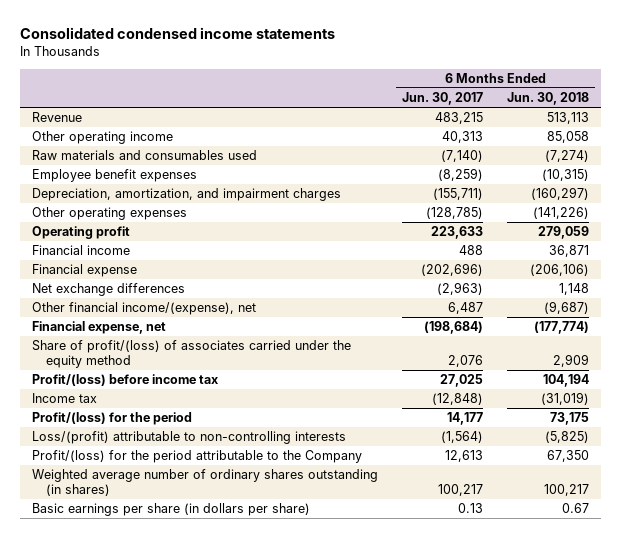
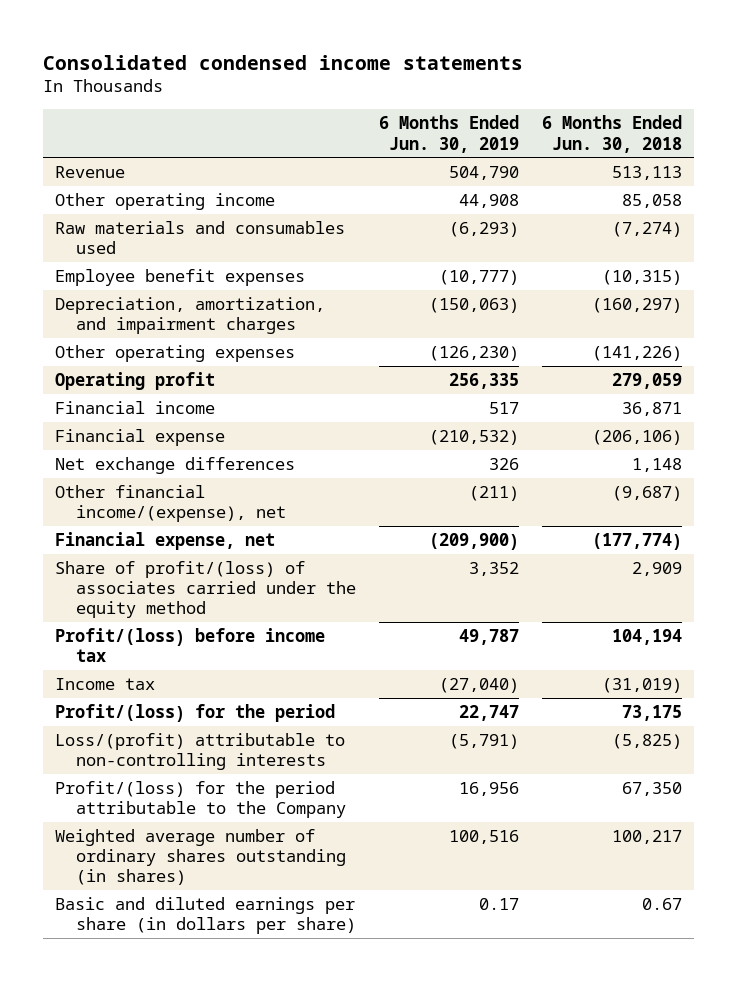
[402,92,484,106] Jun. 30, 2017 -> none
none -> [378,115,519,153] 6 Months Ended Jun. 30, 2019
[31,503,310,517] Basic earnings per share (in dollars per share) -> [54,896,356,935] Basic and diluted earnings per share (in dollars per share)

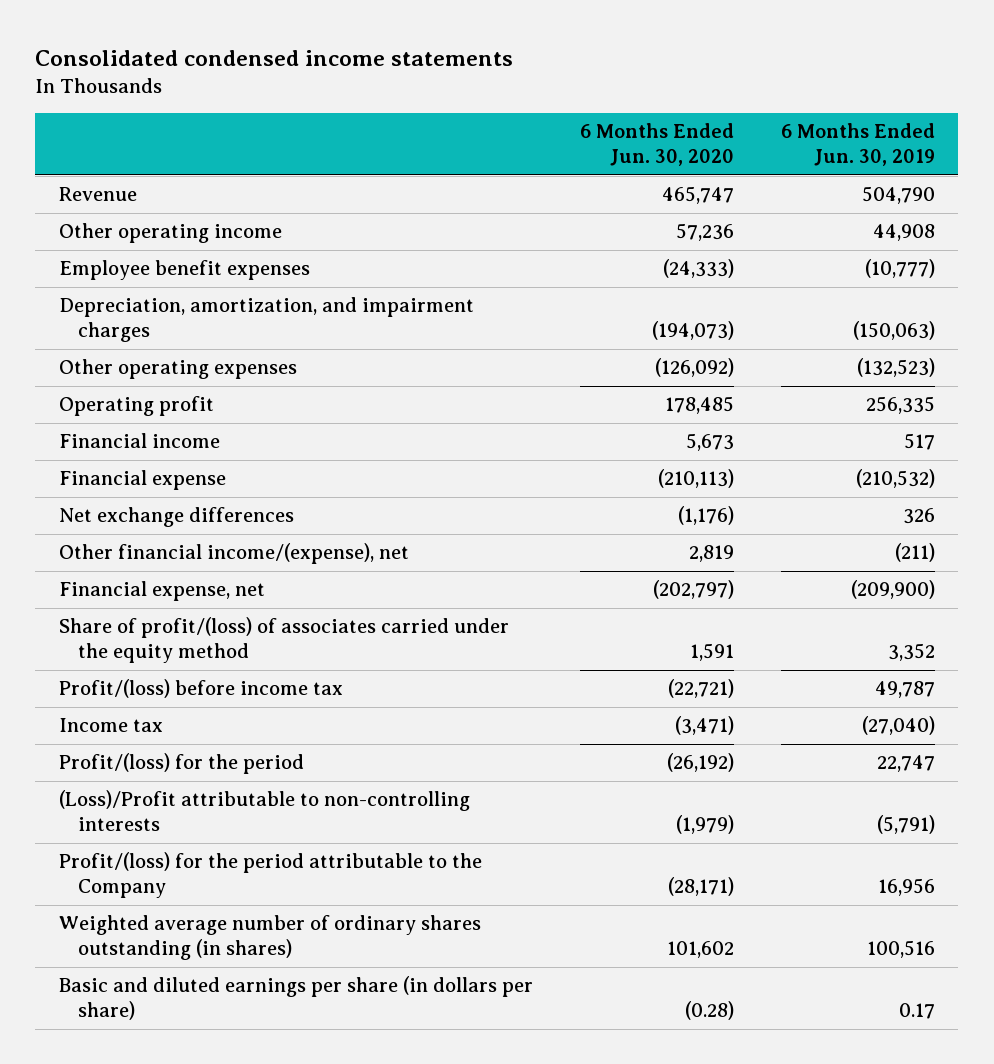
[542,115,683,153] 6 Months Ended Jun. 30, 2018 -> none
none -> [579,123,734,166] 6 Months Ended Jun. 30, 2020
[54,220,345,255] Raw materials and consumables used -> none
[428,345,519,361] (126,230) -> [856,358,935,378] (132,523)
[54,732,345,771] Loss/(profit) attributable to non-controlling interests -> [58,790,470,832] (Loss)/Profit attributable to non-controlling interests

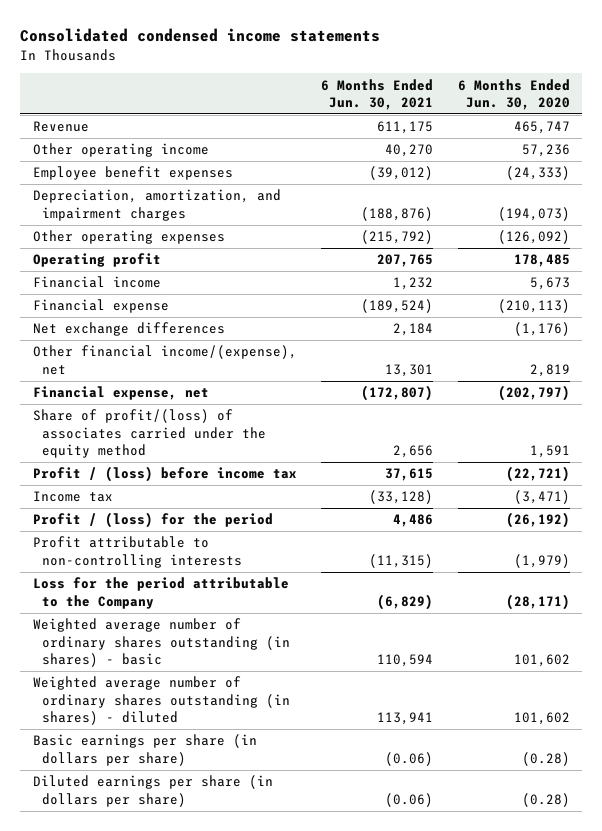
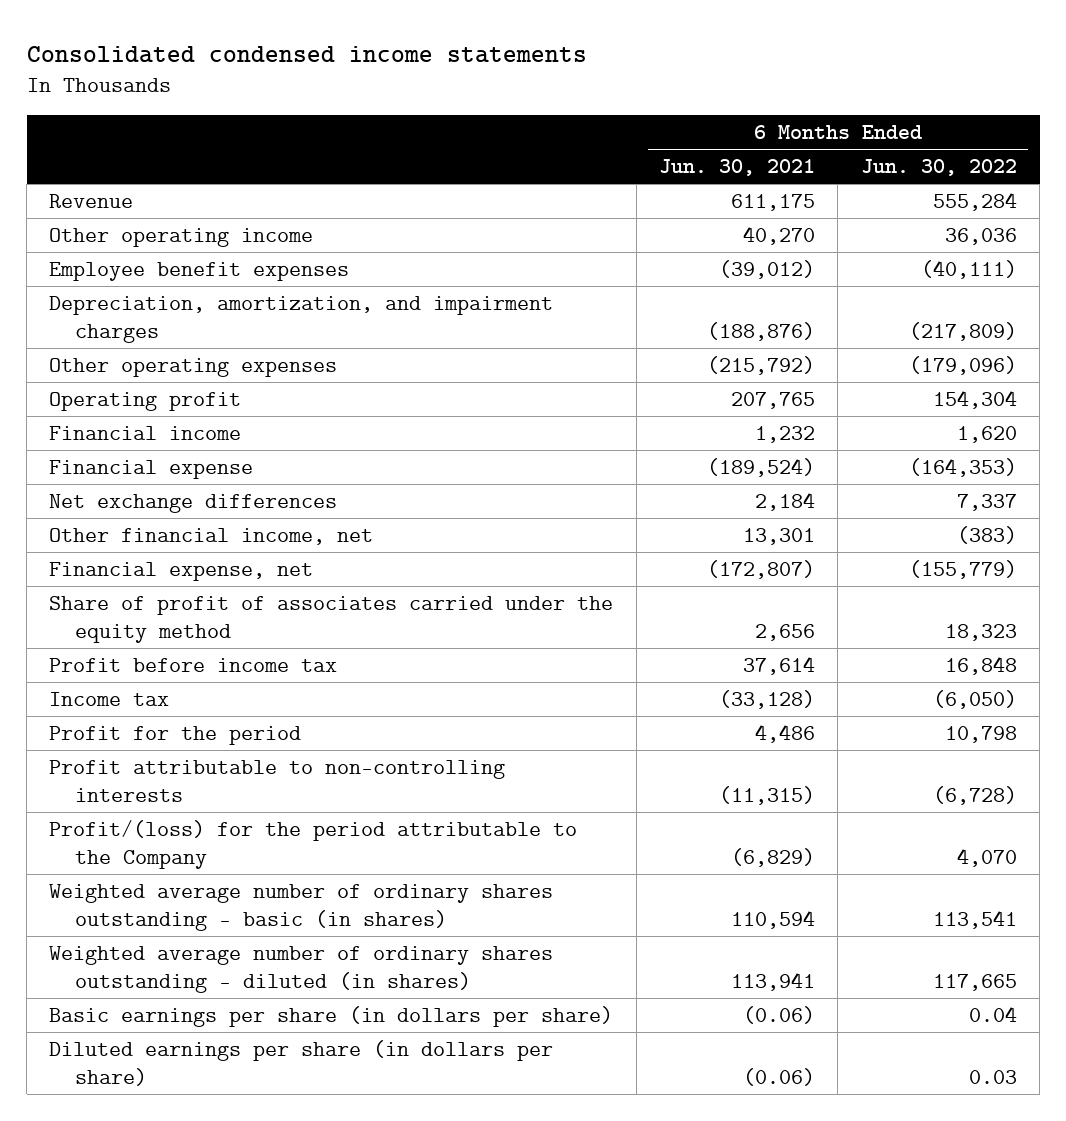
[457,78,570,110] 6 Months Ended Jun. 30, 2020 -> none
none -> [860,159,1017,177] Jun. 30, 2022
[32,345,297,375] Other financial income/(expense), net -> [49,527,374,545] Other financial income, net
[32,409,267,459] Share of profit/(loss) of associates carried under the equity method -> [49,595,614,643] Share of profit of associates carried under the equity method
[32,466,297,483] Profit / (loss) before income tax -> [49,657,338,672] Profit before income tax
[385,468,434,482] 37,615 -> [743,655,816,675] 37,614
[32,512,273,529] Profit / (loss) for the period -> [49,725,302,745] Profit for the period
[32,577,289,609] Loss for the period attributable to the Company -> [49,819,578,869] Profit/(loss) for the period attributable to the Company
[32,618,291,668] Weighted average number of ordinary shares outstanding (in shares) - basic -> [49,883,554,931] Weighted average number of ordinary shares outstanding - basic (in shares)
[32,676,291,726] Weighted average number of ordinary shares outstanding (in shares) - diluted -> [49,945,554,993] Weighted average number of ordinary shares outstanding - diluted (in shares)

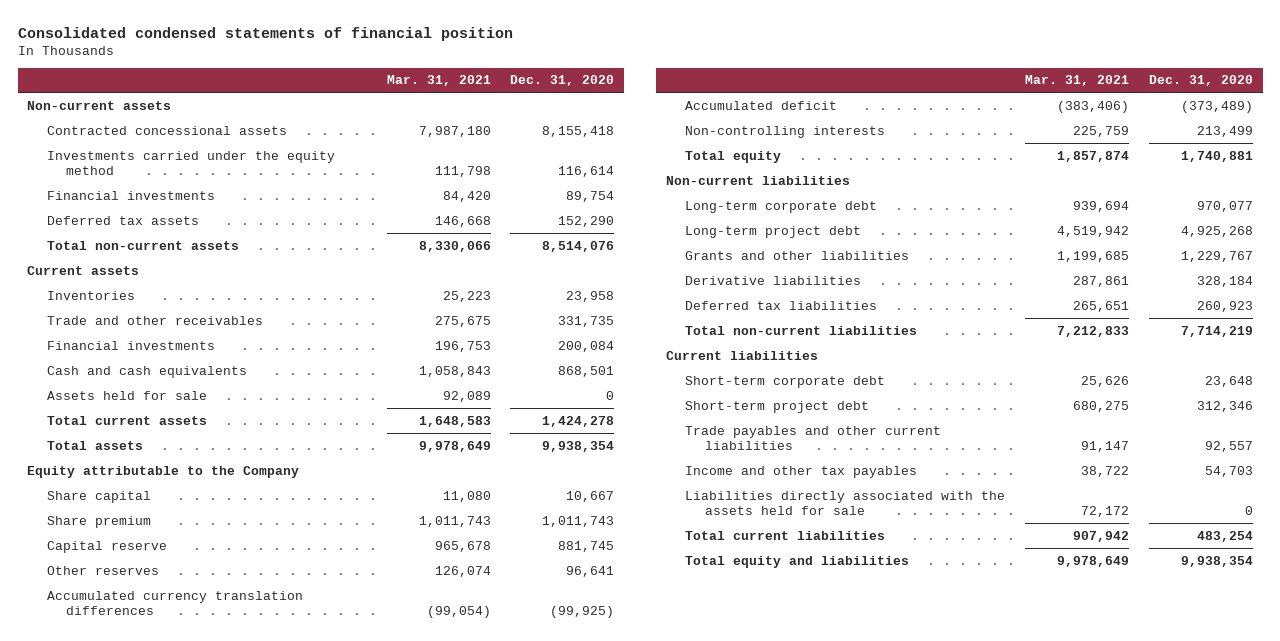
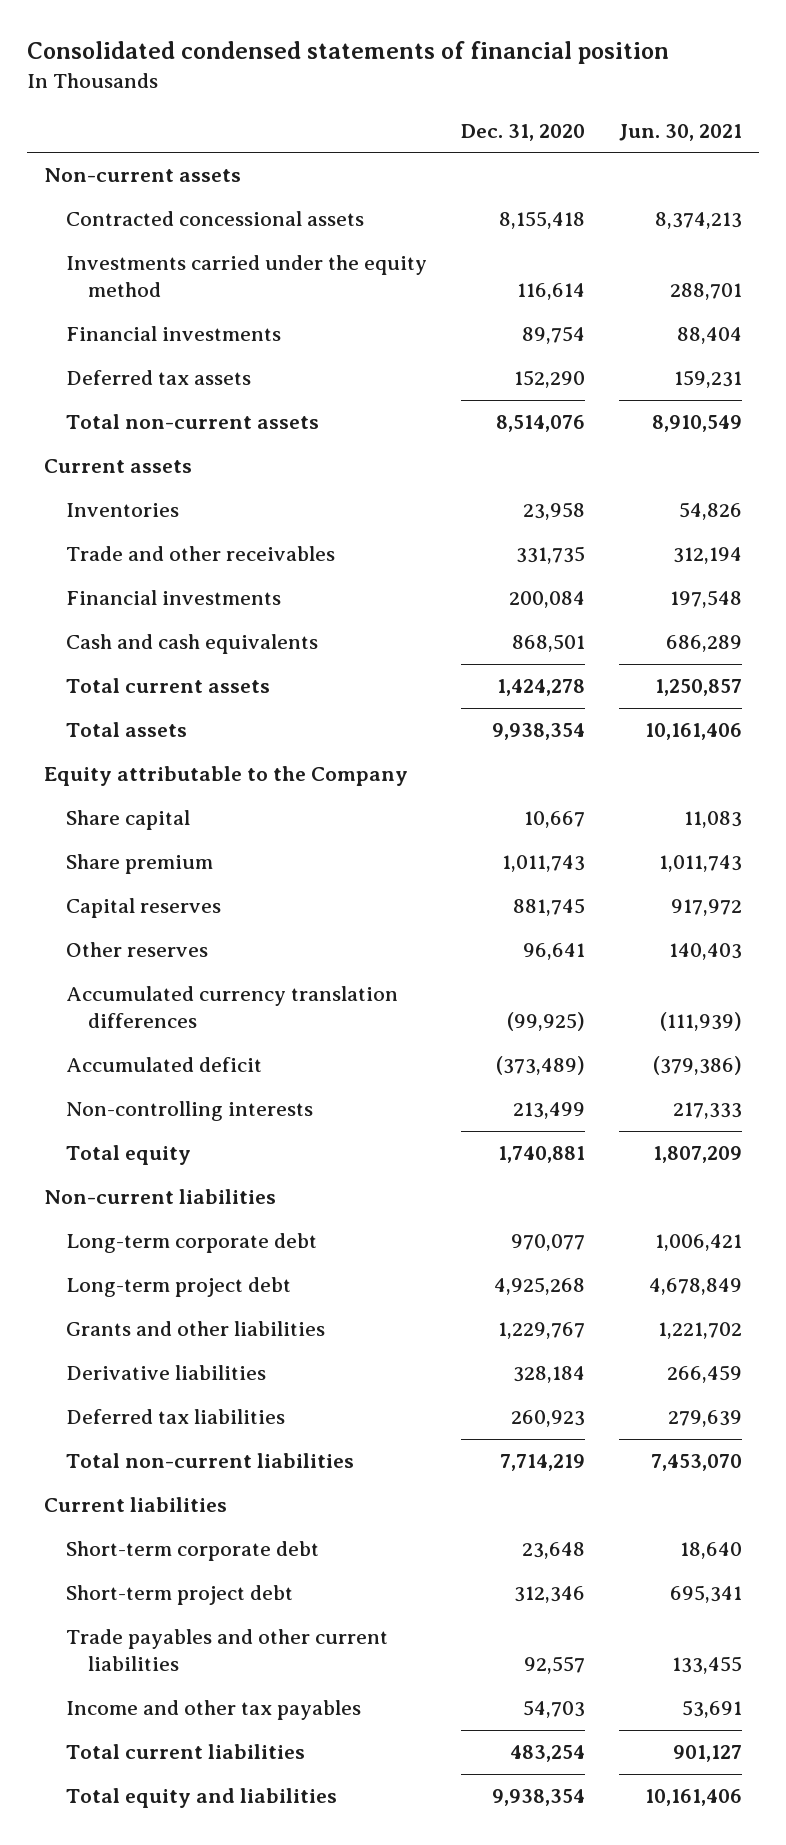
[386,75,491,87] Mar. 31, 2021 -> none
none -> [618,123,742,141] Jun. 30, 2021
[46,390,207,400] Assets held for sale -> none
[46,540,167,553] Capital reserve -> [65,897,221,918] Capital reserves
[685,490,1006,516] Liabilities directly associated with the assets held for sale -> none

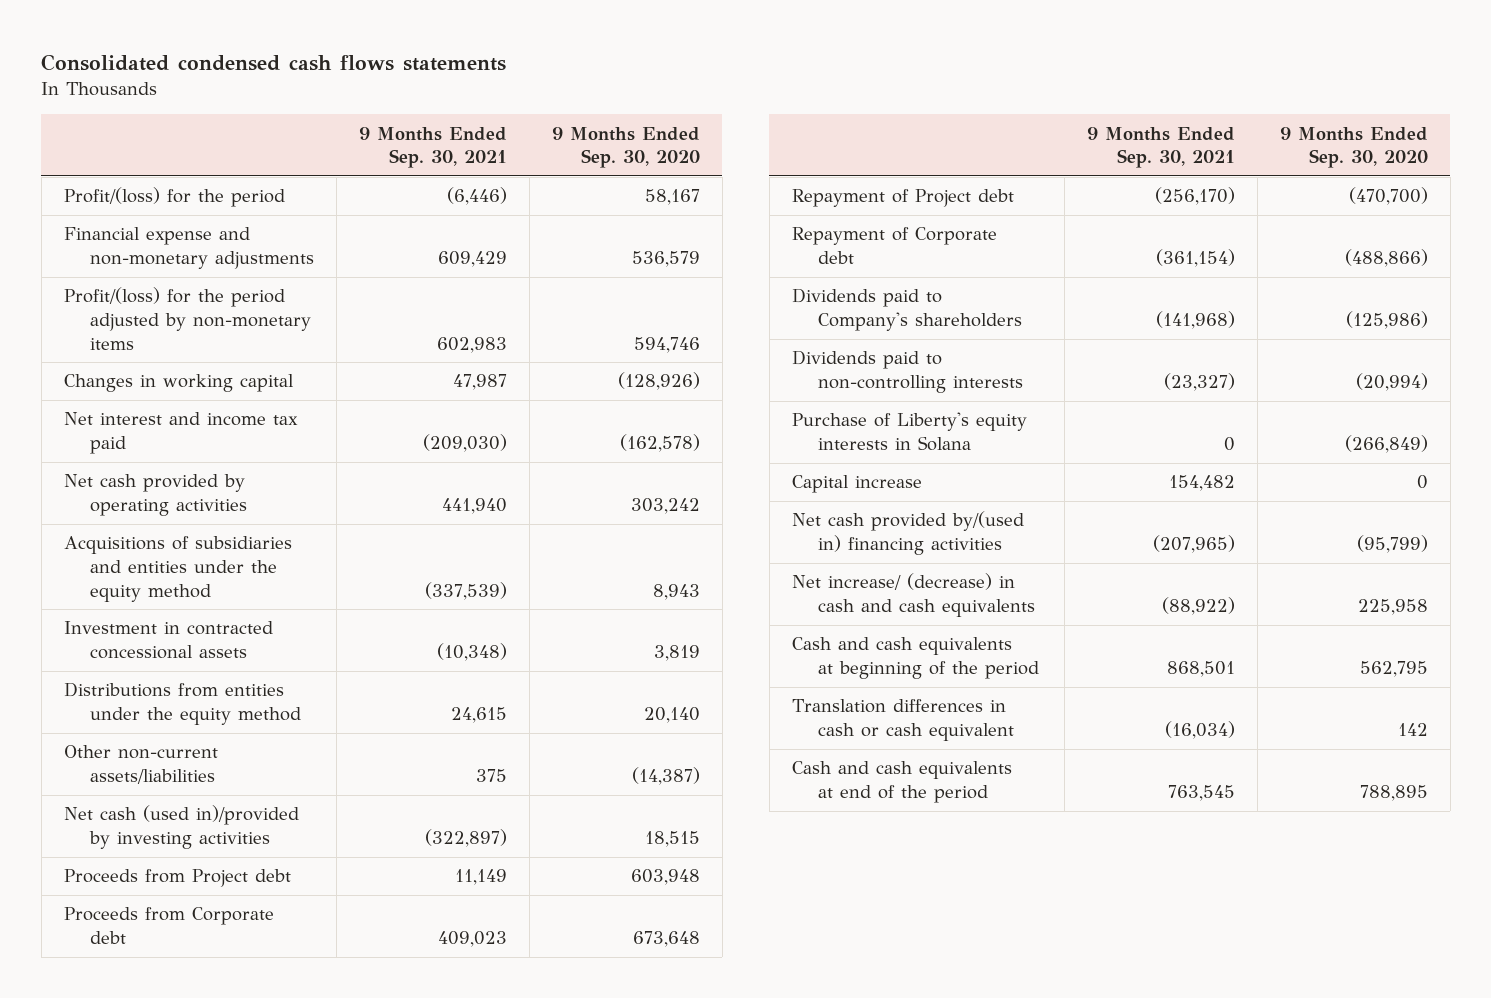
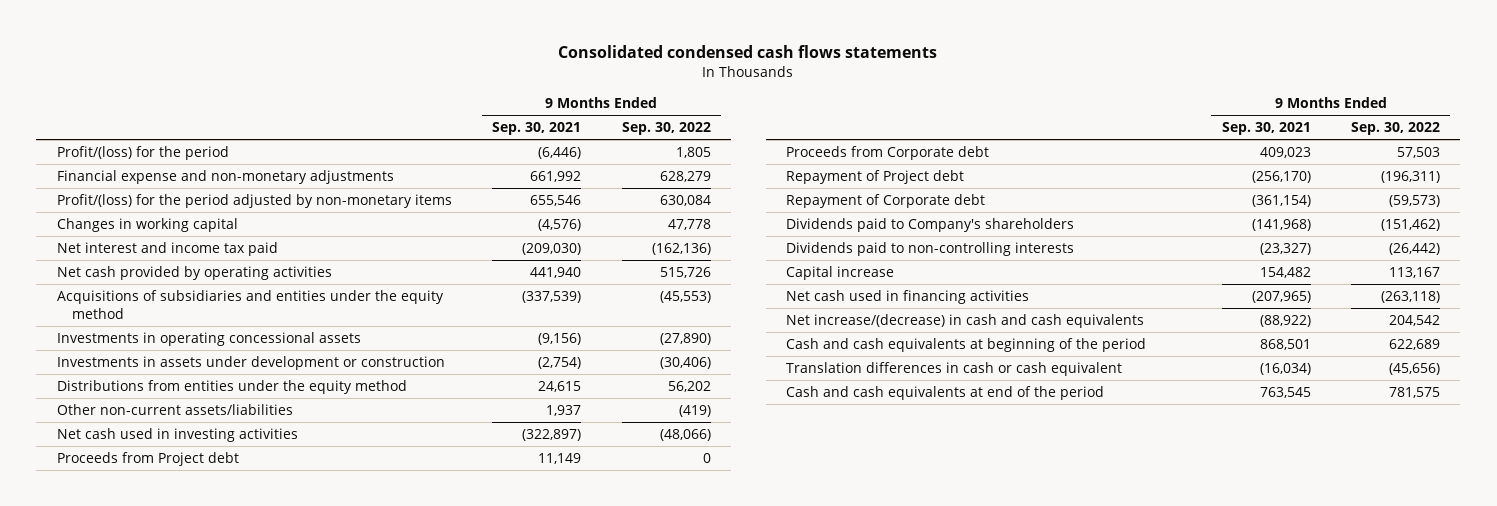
[551,126,700,169] 9 Months Ended Sep. 30, 2020 -> none
none -> [621,122,711,136] Sep. 30, 2022
[437,251,507,268] 609,429 -> [530,170,582,182] 661,992
[436,336,507,353] 602,983 -> [530,194,582,206] 655,546
[452,374,507,391] 47,987 -> [538,218,582,231] (4,576)
[63,621,273,660] Investment in contracted concessional assets -> [56,331,361,346] Investments in operating concessional assets
[436,643,507,662] (10,348) -> [538,332,582,345] (9,156)
none -> [56,355,445,370] Investments in assets under development or construction
[475,769,507,783] 375 -> [546,404,582,416] 1,937
[63,805,299,850] Net cash (used in)/provided by investing activities -> [56,427,298,442] Net cash used in investing activities
[791,412,1027,452] Purchase of Liberty's equity interests in Solana -> none
[791,511,1024,556] Net cash provided by/(used in) financing activities -> [786,289,1030,304] Net cash used in financing activities
[791,573,1035,618] Net increase/ (decrease) in cash and cash equivalents -> [786,313,1145,328] Net increase/(decrease) in cash and cash equivalents

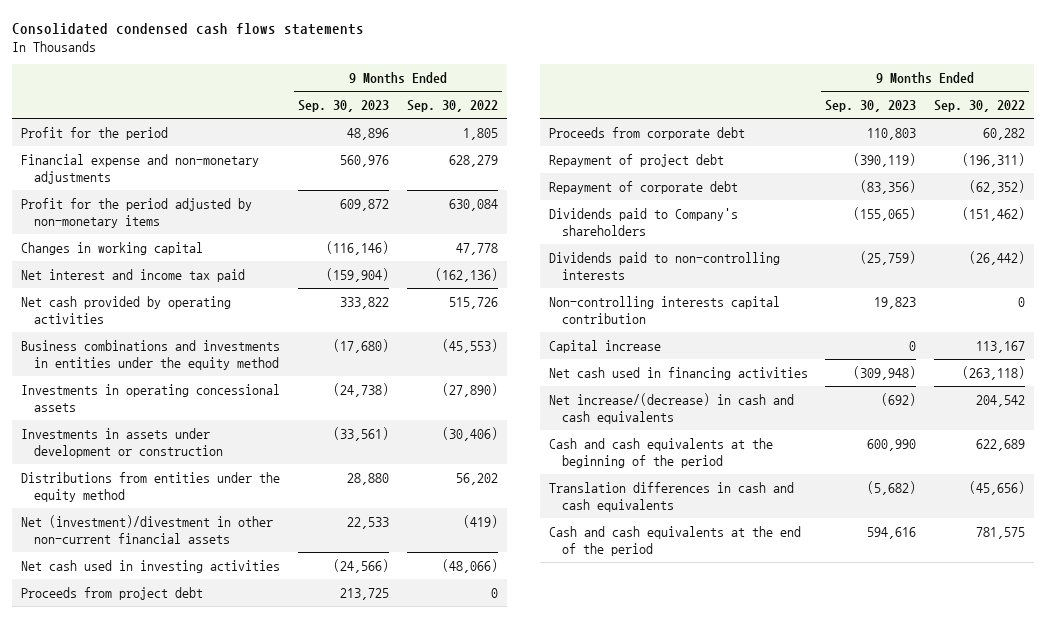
[492,122,582,136] Sep. 30, 2021 -> none
none -> [297,100,389,113] Sep. 30, 2023
[56,145,229,160] Profit/(loss) for the period -> [21,126,169,140] Profit for the period
[56,193,452,208] Profit/(loss) for the period adjusted by non-monetary items -> [21,197,253,228] Profit for the period adjusted by non-monetary items
[56,289,444,320] Acquisitions of subsidiaries and entities under the equity method -> [21,339,281,370] Business combinations and investments in entities under the equity method
[56,403,293,415] Other non-current assets/liabilities -> [21,514,274,544] Net (investment)/divestment in other non-current financial assets
[56,451,239,466] Proceeds from Project debt -> [21,586,204,600] Proceeds from project debt
[786,145,990,160] Proceeds from Corporate debt -> [548,126,745,140] Proceeds from corporate debt
[1396,146,1440,158] 57,503 -> [982,127,1025,140] 60,282
[786,169,965,184] Repayment of Project debt -> [548,153,724,167] Repayment of project debt
[786,193,986,208] Repayment of Corporate debt -> [548,180,738,194] Repayment of corporate debt
[1388,194,1440,207] (59,573) -> [968,179,1025,194] (62,352)
none -> [548,295,780,324] Non-controlling interests capital contribution
[786,337,1147,352] Cash and cash equivalents at beginning of the period -> [548,437,773,468] Cash and cash equivalents at the beginning of the period
[786,361,1123,376] Translation differences in cash or cash equivalent -> [548,481,794,512] Translation differences in cash and cash equivalents
[786,385,1105,400] Cash and cash equivalents at end of the period -> [548,525,801,556] Cash and cash equivalents at the end of the period

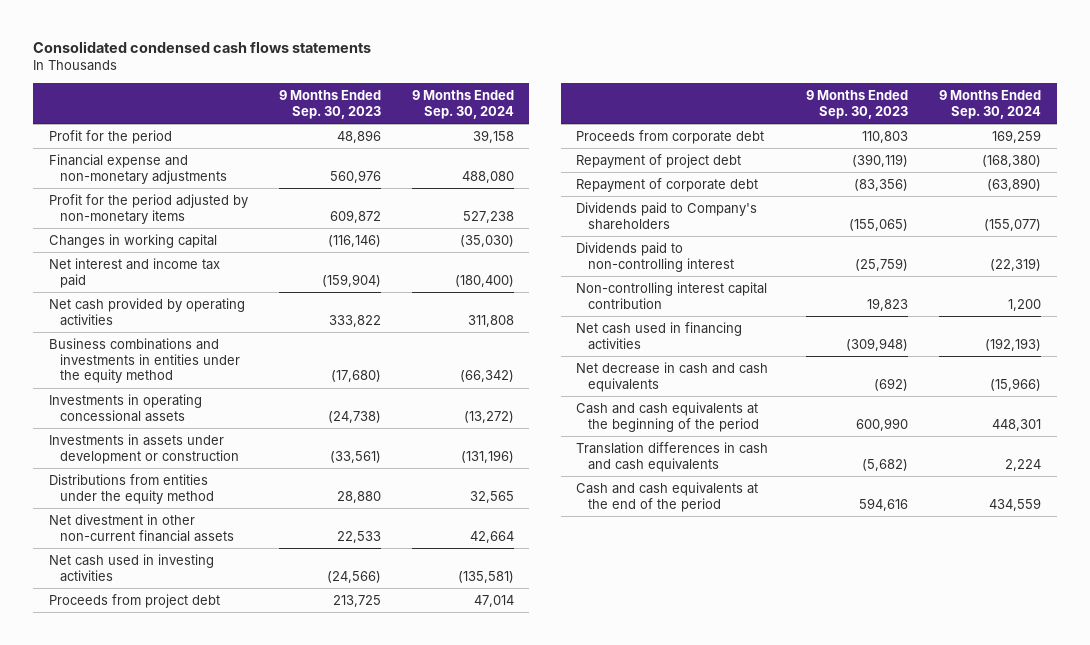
[406,100,498,113] Sep. 30, 2022 -> none
none -> [411,89,514,119] 9 Months Ended Sep. 30, 2024
[21,514,274,544] Net (investment)/divestment in other non-current financial assets -> [48,513,235,542] Net divestment in other non-current financial assets
[548,339,661,353] Capital increase -> none
[548,251,780,280] Dividends paid to non-controlling interests -> [576,241,734,272] Dividends paid to non-controlling interest
[548,295,780,324] Non-controlling interests capital contribution -> [576,281,768,309] Non-controlling interest capital contribution
[548,392,794,424] Net increase/(decrease) in cash and cash equivalents -> [576,361,769,392] Net decrease in cash and cash equivalents

